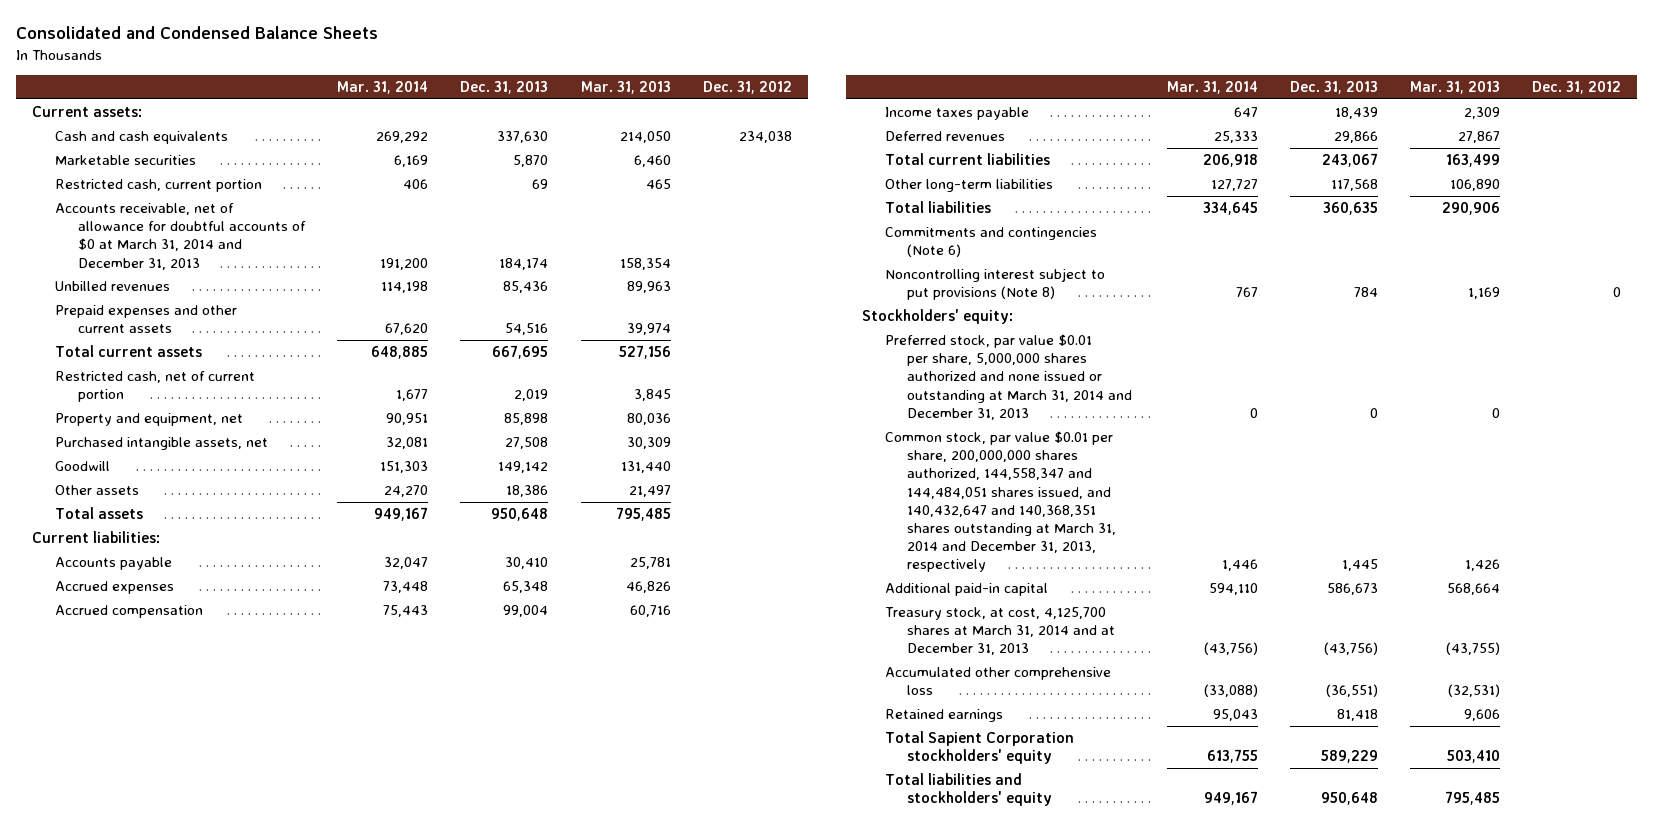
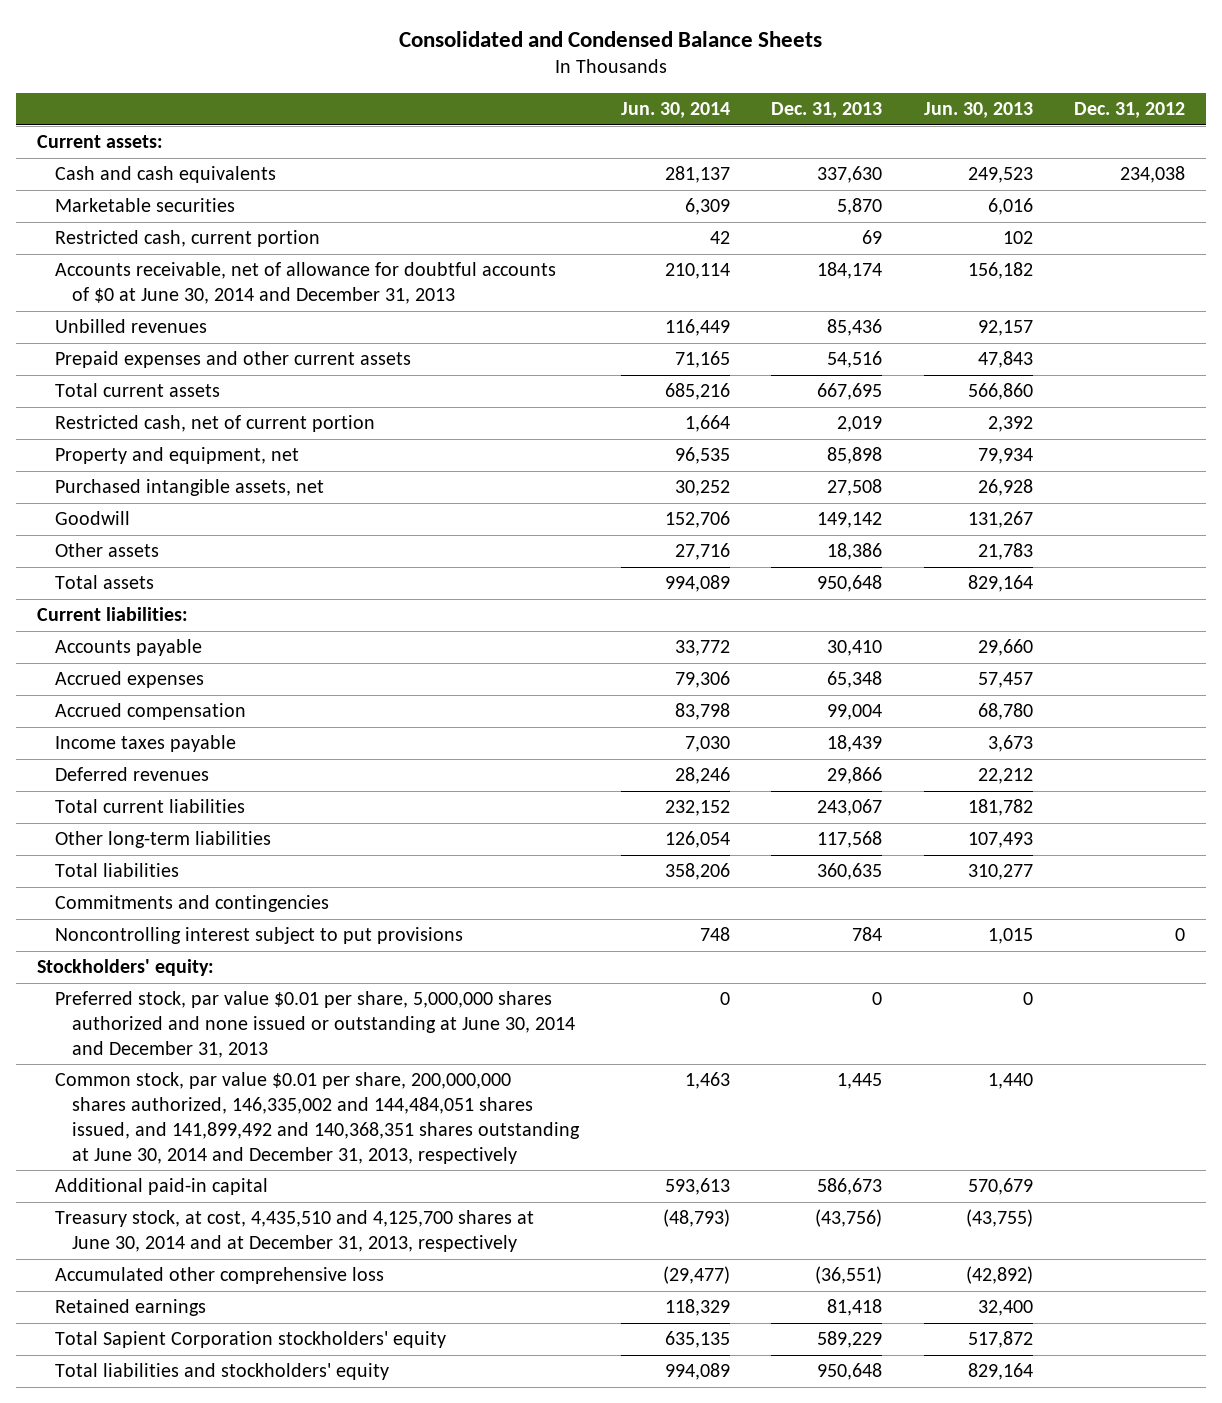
[337,80,429,94] Mar. 31, 2014 -> none
[580,80,671,94] Mar. 31, 2013 -> none
none -> [620,102,730,119] Jun. 30, 2014
none -> [923,102,1033,119] Jun. 30, 2013
[55,203,307,270] Accounts receivable, net of allowance for doubtful accounts of $0 at March 31, 2014 and December 31, 2013 -> [54,262,556,305] Accounts receivable, net of allowance for doubtful accounts of $0 at June 30, 2014 and December 31, 2013
[884,227,1097,258] Commitments and contingencies (Note 6) -> [54,895,329,913] Commitments and contingencies
[884,268,1105,301] Noncontrolling interest subject to put provisions (Note 8) -> [54,927,463,945] Noncontrolling interest subject to put provisions
[884,334,1133,420] Preferred stock, par value $0.01 per share, 5,000,000 shares authorized and none issued or outstanding at March 31, 2014 and December 31, 2013 -> [54,991,576,1058] Preferred stock, par value $0.01 per share, 5,000,000 shares authorized and none issued or outstanding at June 30, 2014 and December 31, 2013
[884,431,1117,573] Common stock, par value $0.01 per share, 200,000,000 shares authorized, 144,558,347 and 144,484,051 shares issued, and 140,432,647 and 140,368,351 shares outstanding at March 31, 2014 and December 31, 2013, respectively -> [54,1072,581,1164] Common stock, par value $0.01 per share, 200,000,000 shares authorized, 146,335,002 and 144,484,051 shares issued, and 141,899,492 and 140,368,351 shares outstanding at June 30, 2014 and December 31, 2013, respectively
[884,607,1116,656] Treasury stock, at cost, 4,125,700 shares at March 31, 2014 and at December 31, 2013 -> [54,1210,534,1253] Treasury stock, at cost, 4,435,510 and 4,125,700 shares at June 30, 2014 and at December 31, 2013, respectively

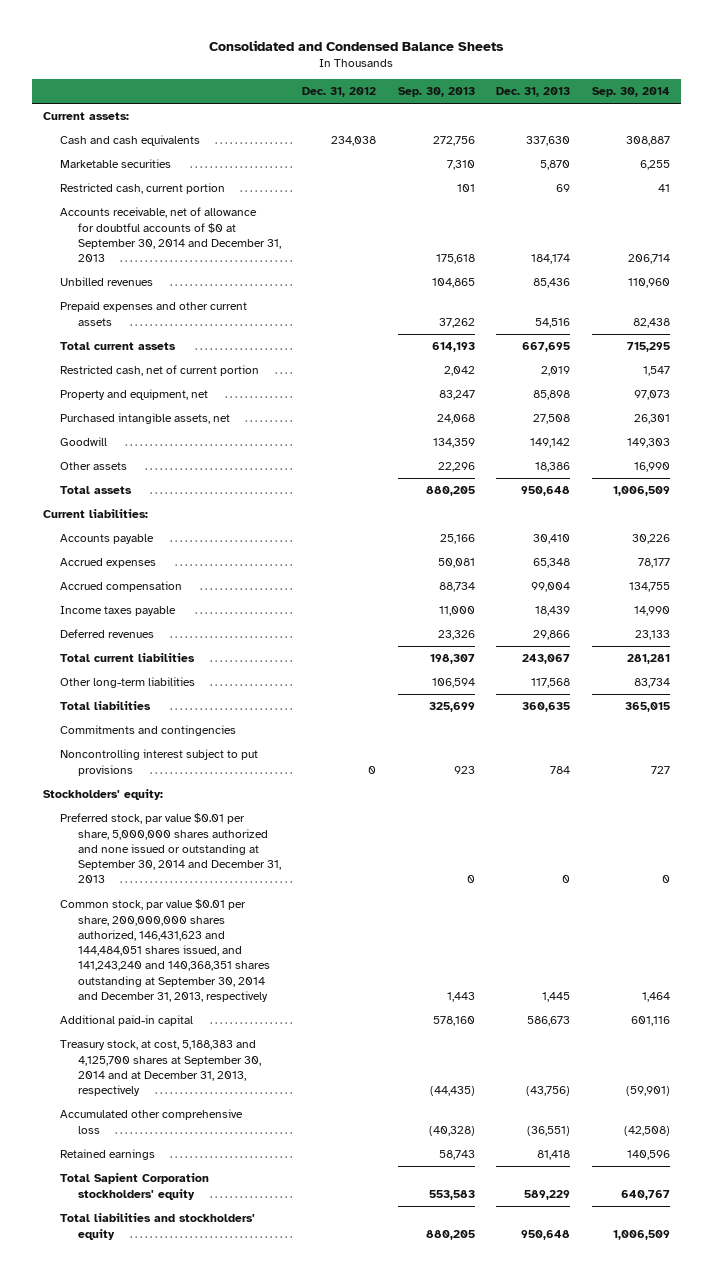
[620,102,730,119] Jun. 30, 2014 -> none
[923,102,1033,119] Jun. 30, 2013 -> none
none -> [397,87,475,98] Sep. 30, 2013
none -> [592,87,671,98] Sep. 30, 2014
[54,262,556,305] Accounts receivable, net of allowance for doubtful accounts of $0 at June 30, 2014 and December 31, 2013 -> [60,207,281,263] Accounts receivable, net of allowance for doubtful accounts of $0 at September 30, 2014 and December 31, 2013
[54,991,576,1058] Preferred stock, par value $0.01 per share, 5,000,000 shares authorized and none issued or outstanding at June 30, 2014 and December 31, 2013 -> [60,813,281,884] Preferred stock, par value $0.01 per share, 5,000,000 shares authorized and none issued or outstanding at September 30, 2014 and December 31, 2013
[54,1072,581,1164] Common stock, par value $0.01 per share, 200,000,000 shares authorized, 146,335,002 and 144,484,051 shares issued, and 141,899,492 and 140,368,351 shares outstanding at June 30, 2014 and December 31, 2013, respectively -> [60,899,270,1002] Common stock, par value $0.01 per share, 200,000,000 shares authorized, 146,431,623 and 144,484,051 shares issued, and 141,243,240 and 140,368,351 shares outstanding at September 30, 2014 and December 31, 2013, respectively
[54,1210,534,1253] Treasury stock, at cost, 4,435,510 and 4,125,700 shares at June 30, 2014 and at December 31, 2013, respectively -> [60,1040,261,1097] Treasury stock, at cost, 5,188,383 and 4,125,700 shares at September 30, 2014 and at December 31, 2013, respectively

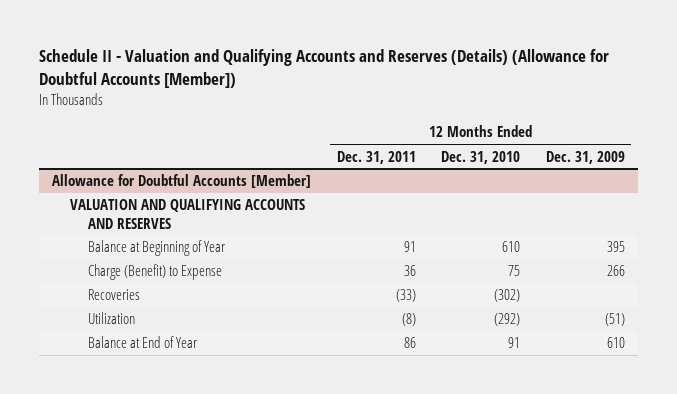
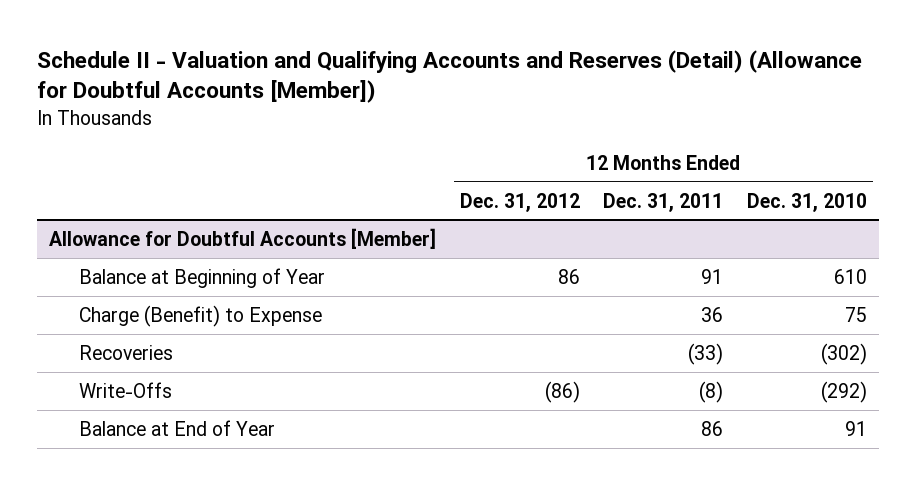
[39,49,610,89] Schedule II - Valuation and Qualifying Accounts and Reserves (Details) (Allowance for Doubtful Accounts [Member]) -> [37,49,863,104] Schedule II - Valuation and Qualifying Accounts and Reserves (Detail) (Allowance for Doubtful Accounts [Member])
[546,150,626,164] Dec. 31, 2009 -> none
none -> [459,192,580,212] Dec. 31, 2012
[70,199,306,229] VALUATION AND QUALIFYING ACCOUNTS AND RESERVES -> none
[88,312,136,325] Utilization -> [79,381,173,398] Write-Offs

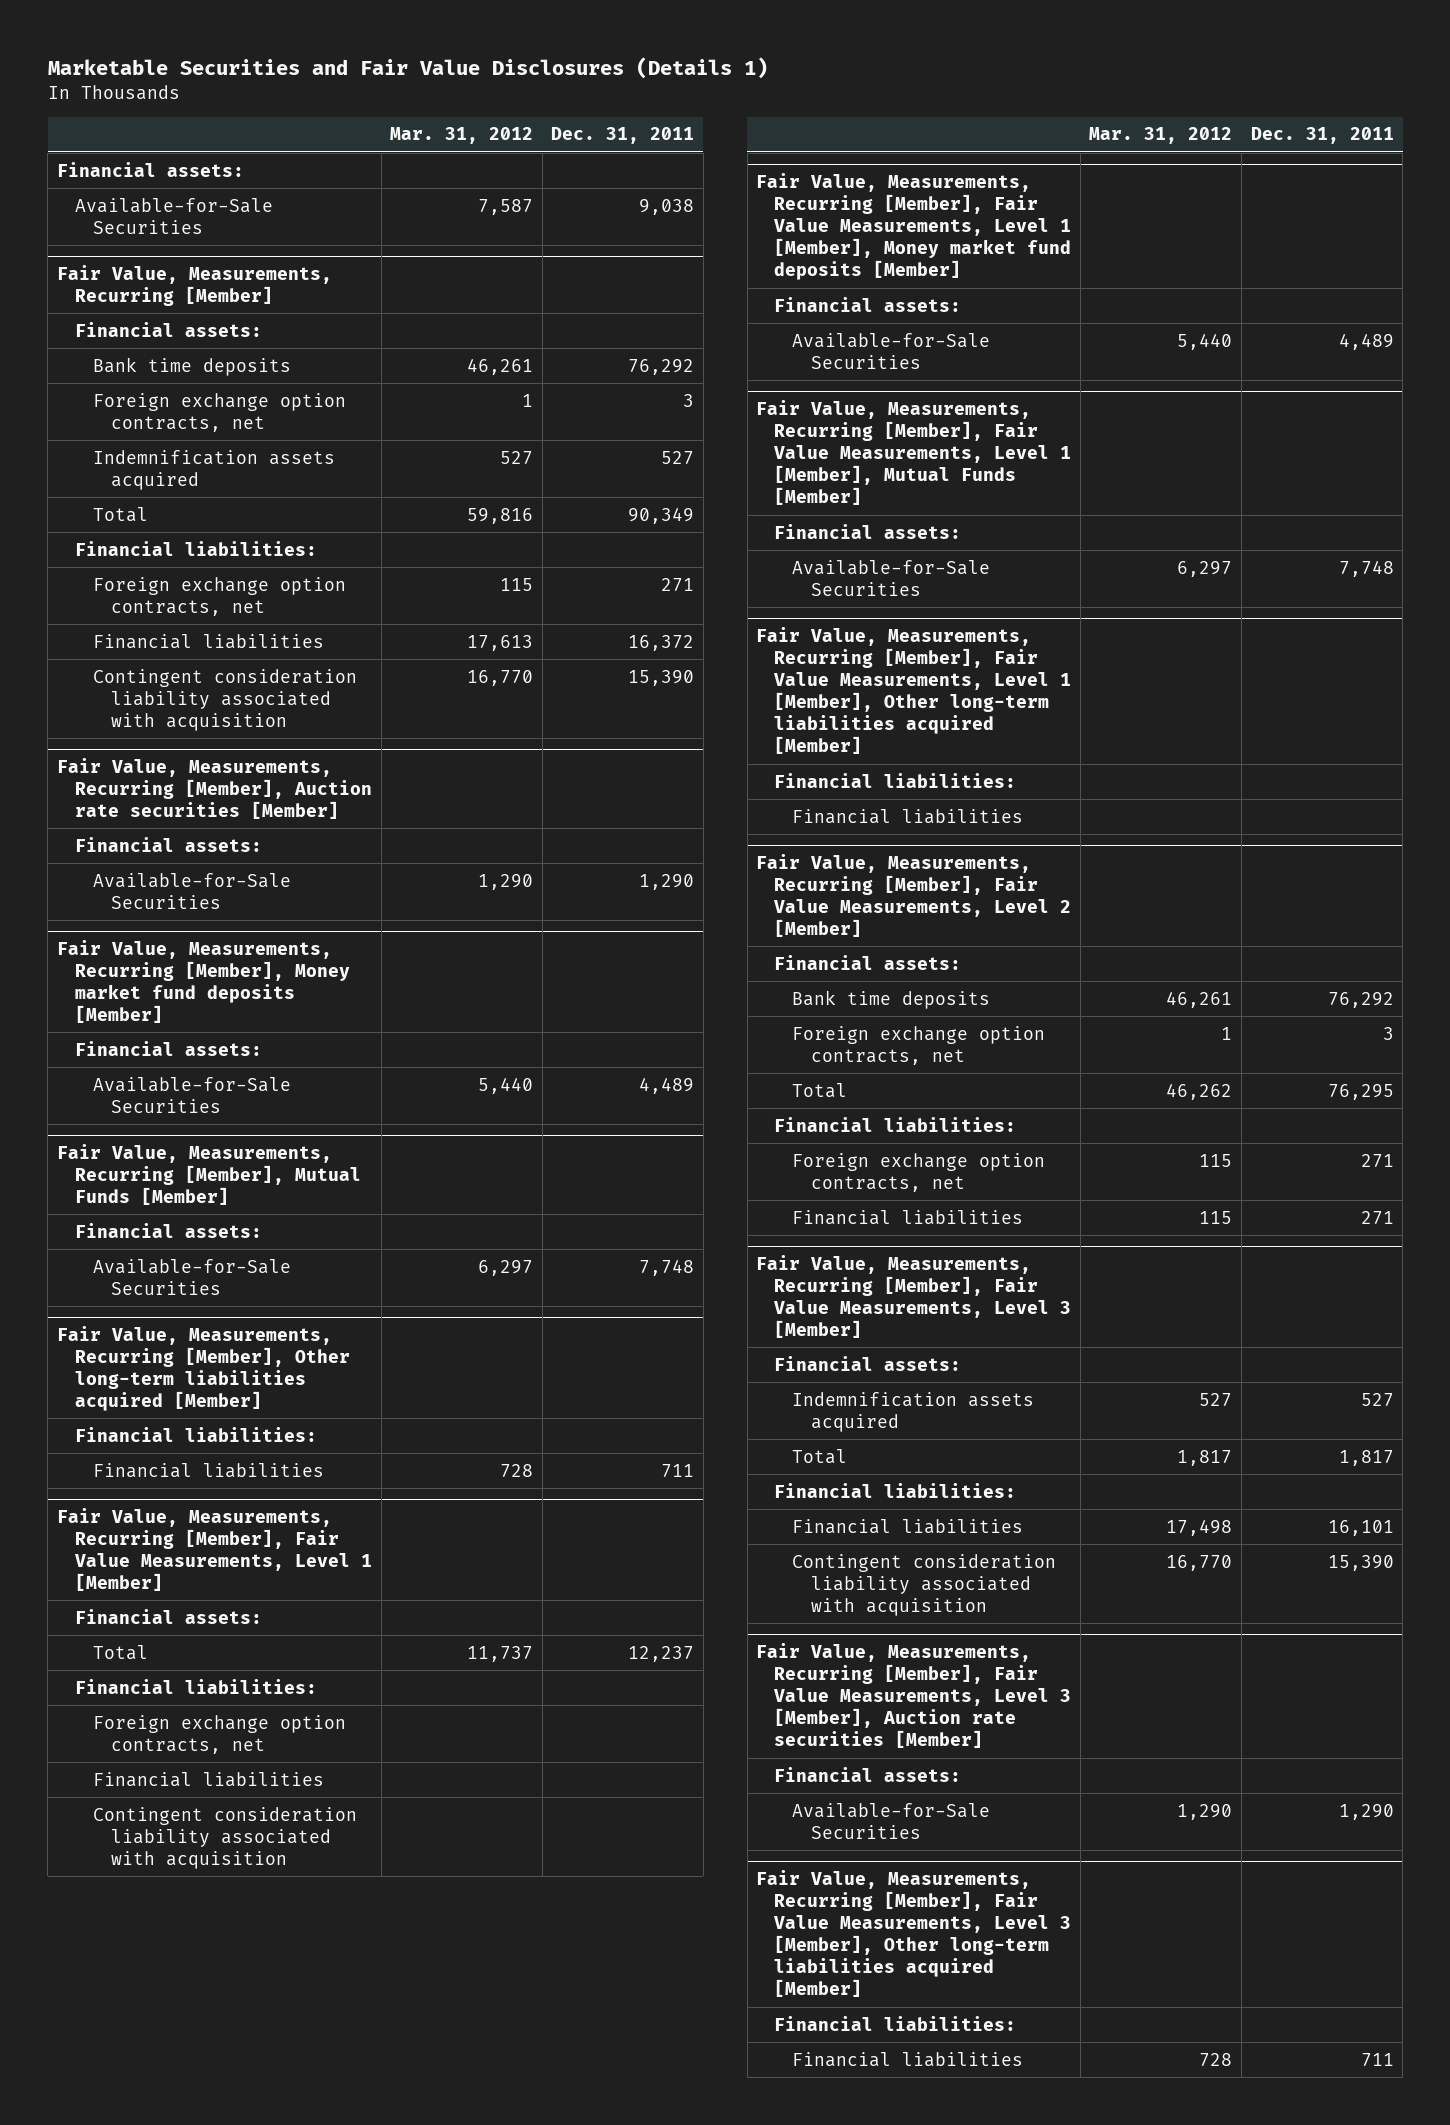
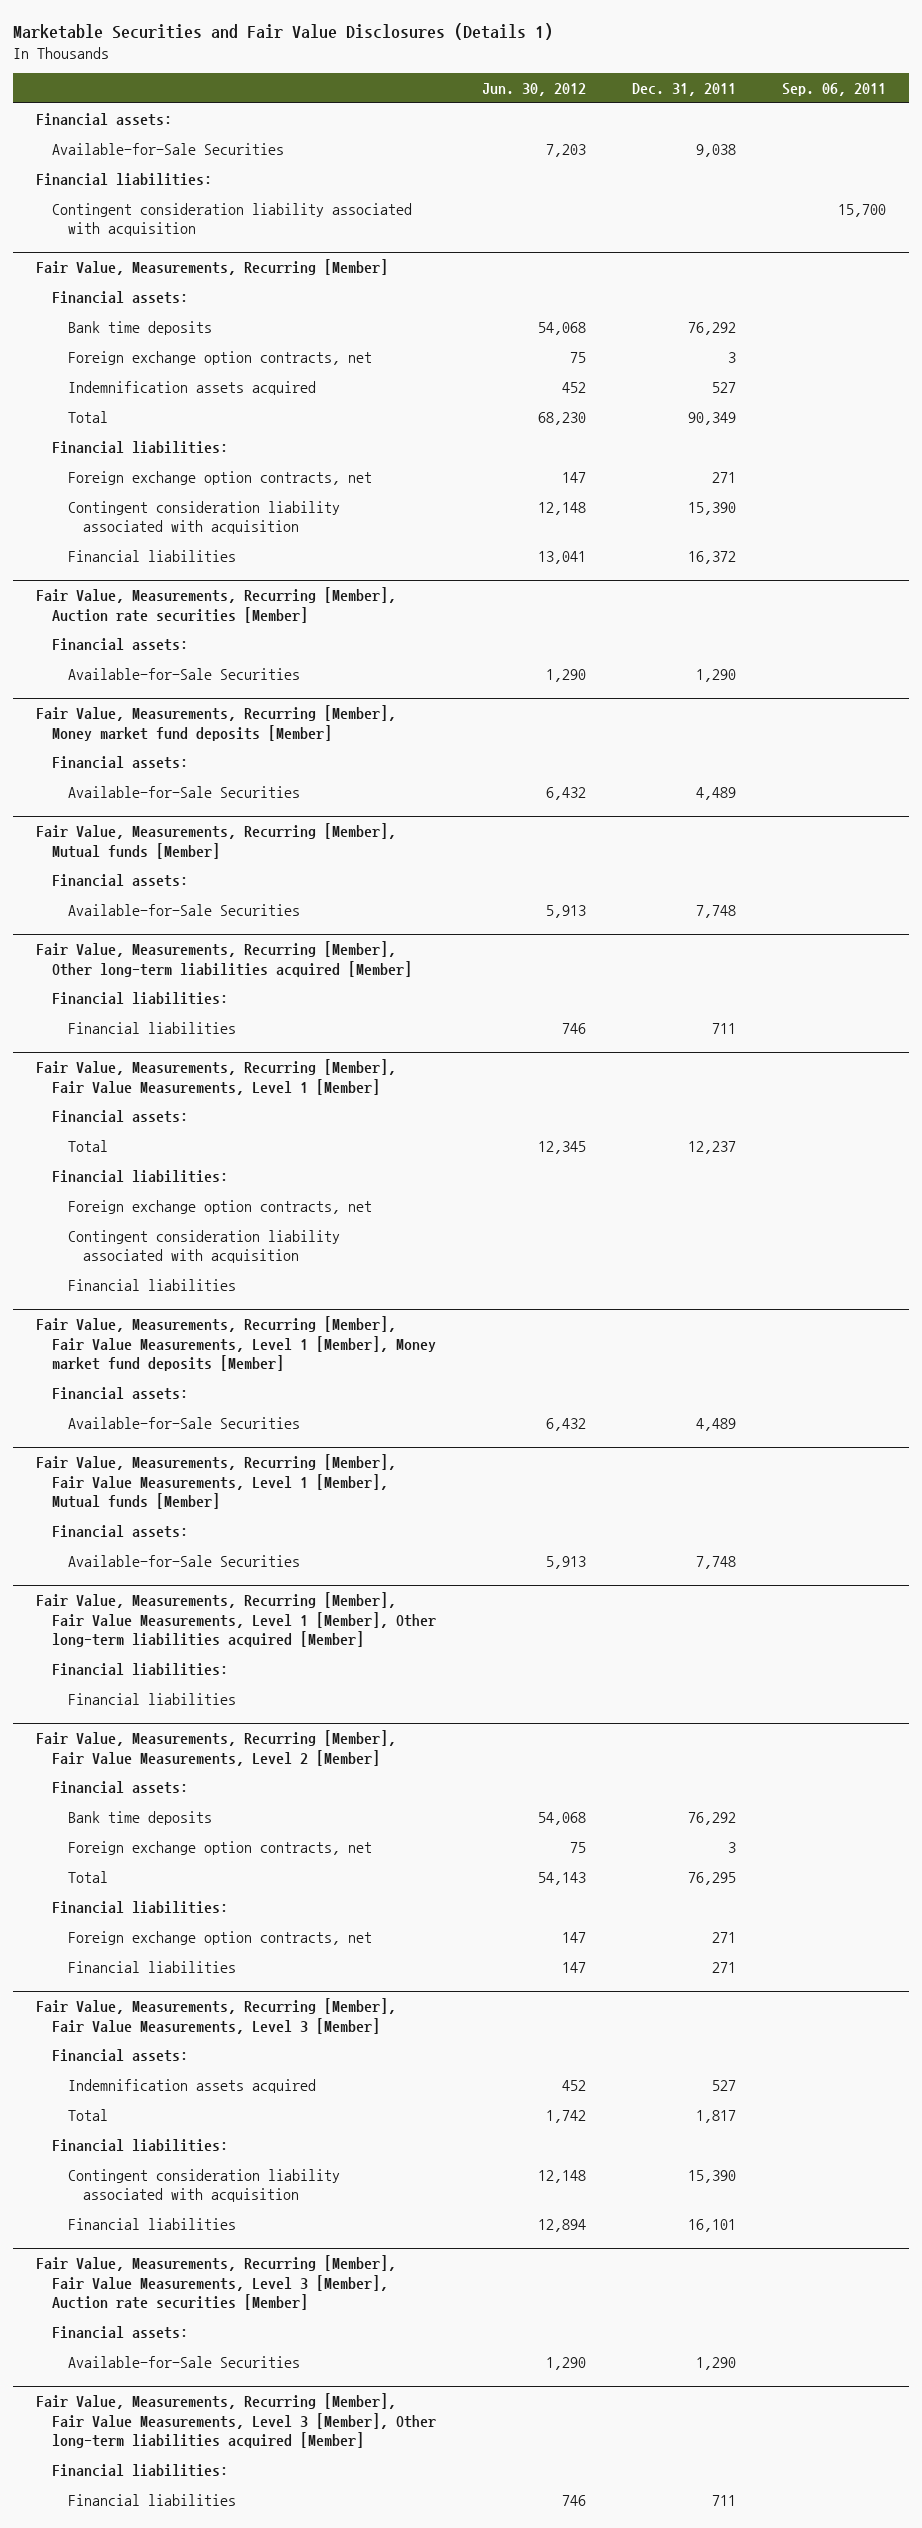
[390,127,534,145] Mar. 31, 2012 -> none
none -> [481,83,586,97] Jun. 30, 2012
none -> [781,83,886,97] Sep. 06, 2011
none -> [36,172,213,186] Financial liabilities:
none -> [51,202,412,236] Contingent consideration liability associated with acquisition
[93,633,325,649] Financial liabilities -> [67,549,236,562] Financial liabilities
[56,1143,362,1205] Fair Value, Measurements, Recurring [Member], Mutual Funds [Member] -> [36,823,397,859] Fair Value, Measurements, Recurring [Member], Mutual funds [Member]
[93,1771,325,1787] Financial liabilities -> [67,1278,236,1291] Financial liabilities
[756,399,1072,506] Fair Value, Measurements, Recurring [Member], Fair Value Measurements, Level 1 [Member], Mutual Funds [Member] -> [36,1454,397,1509] Fair Value, Measurements, Recurring [Member], Fair Value Measurements, Level 1 [Member], Mutual funds [Member]
[792,1518,1024,1534] Financial liabilities -> [67,2217,236,2230] Financial liabilities

